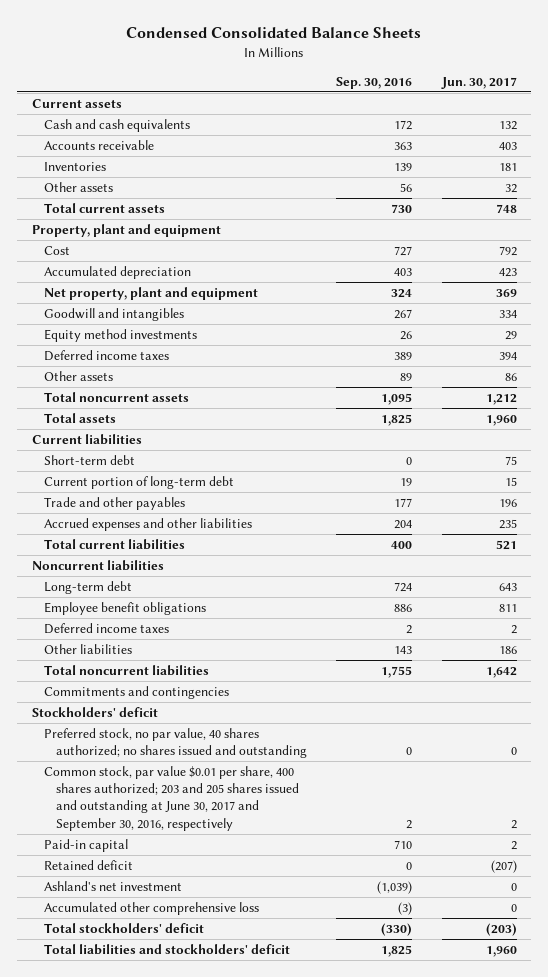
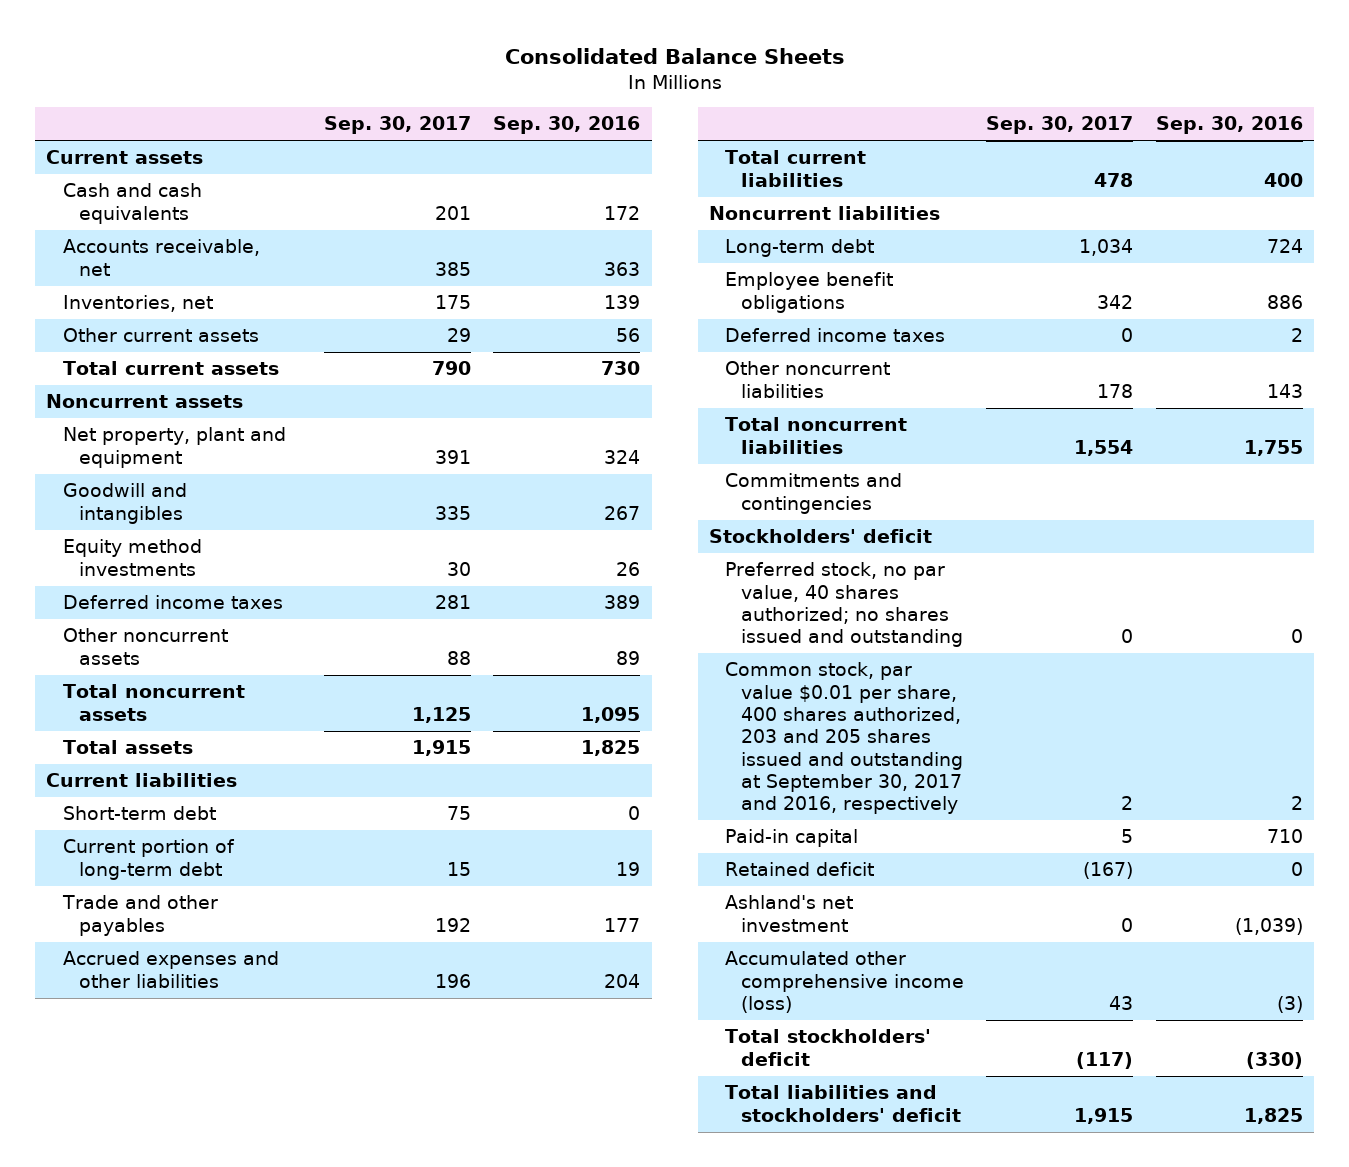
[126,27,422,39] Condensed Consolidated Balance Sheets -> [504,47,845,64] Consolidated Balance Sheets
[440,76,517,89] Jun. 30, 2017 -> none
none -> [324,116,472,135] Sep. 30, 2017
[43,140,154,151] Accounts receivable -> [62,239,260,276] Accounts receivable, net
[43,162,106,172] Inventories -> [62,295,213,313] Inventories, net
[43,182,113,193] Other assets -> [62,328,259,343] Other current assets
[31,224,221,238] Property, plant and equipment -> none
[43,246,70,256] Cost -> none
[43,266,191,280] Accumulated depreciation -> none
none -> [46,394,244,409] Noncurrent assets
[43,371,113,382] Other assets -> [62,628,228,665] Other noncurrent assets
[43,644,132,655] Other liabilities -> [724,361,890,398] Other noncurrent liabilities
[43,766,299,831] Common stock, par value $0.01 per share, 400 shares authorized; 203 and 205 shares issued and outstanding at June 30, 2017 and September 30, 2016, respectively -> [724,662,964,815] Common stock, par value $0.01 per share, 400 shares authorized, 203 and 205 shares issued and outstanding at September 30, 2017 and 2016, respectively
[43,902,259,916] Accumulated other comprehensive loss -> [724,951,965,1013] Accumulated other comprehensive income (loss)

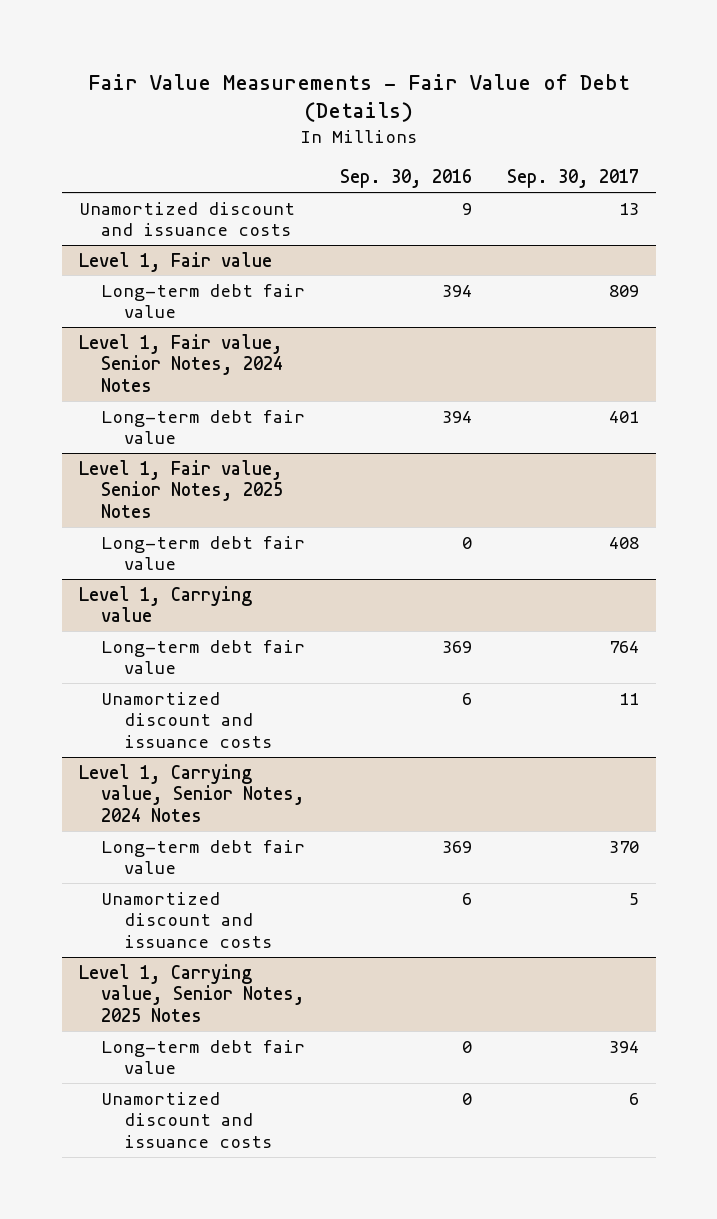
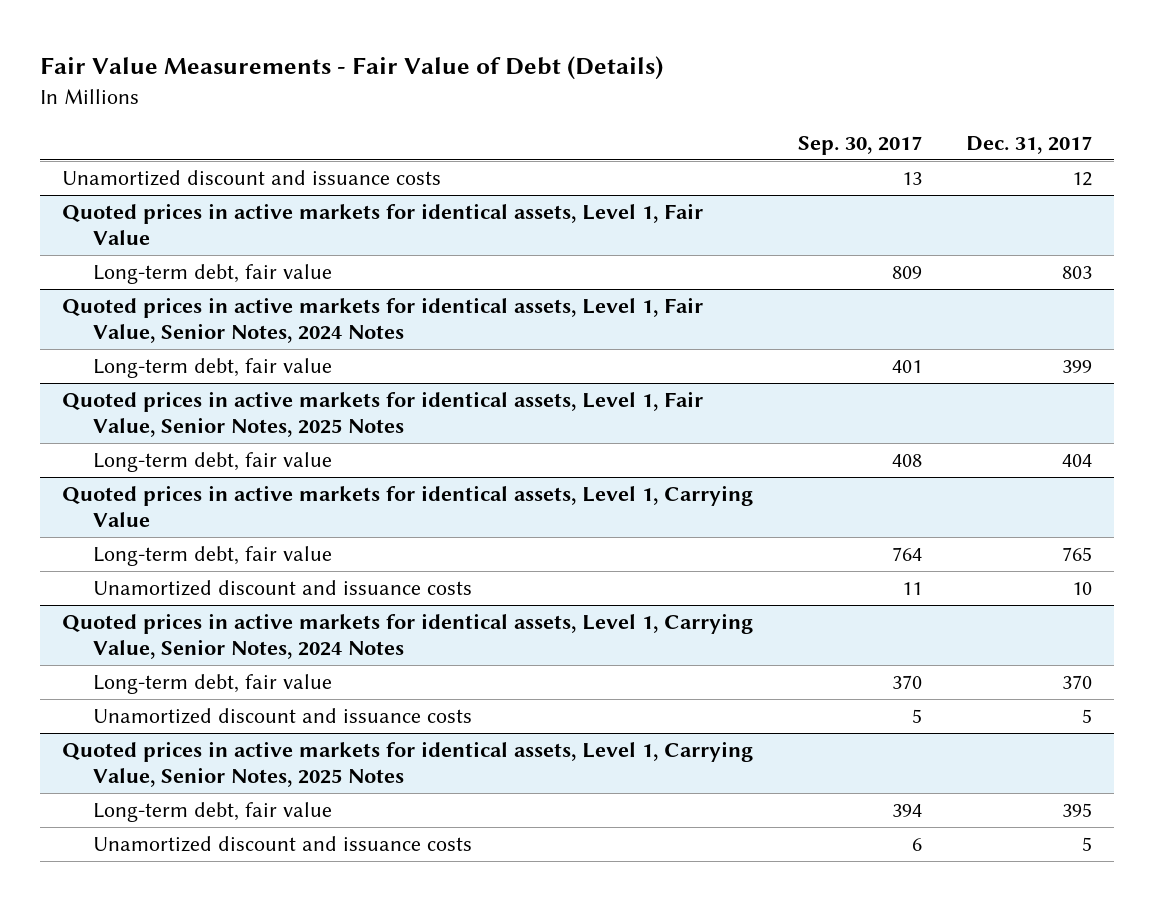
[340,169,473,189] Sep. 30, 2016 -> none
none -> [965,135,1092,154] Dec. 31, 2017
[78,251,272,272] Level 1, Fair value -> none
[78,333,284,393] Level 1, Fair value, Senior Notes, 2024 Notes -> none
[78,459,284,519] Level 1, Fair value, Senior Notes, 2025 Notes -> none
[78,585,252,623] Level 1, Carrying value -> none
none -> [62,203,704,245] Quoted prices in active markets for identical assets, Level 1, Fair Value
[101,283,306,319] Long-term debt fair value -> [92,264,332,285] Long-term debt, fair value
none -> [62,297,704,343] Quoted prices in active markets for identical assets, Level 1, Fair Value, Senior Notes, 2024 Notes
[101,409,306,445] Long-term debt fair value -> [92,358,332,379] Long-term debt, fair value
none -> [62,391,704,437] Quoted prices in active markets for identical assets, Level 1, Fair Value, Senior Notes, 2025 Notes
[101,535,306,571] Long-term debt fair value -> [92,452,332,473] Long-term debt, fair value
none -> [62,485,754,527] Quoted prices in active markets for identical assets, Level 1, Carrying Value
[101,639,306,675] Long-term debt fair value -> [92,546,332,567] Long-term debt, fair value
[78,763,306,823] Level 1, Carrying value, Senior Notes, 2024 Notes -> none
none -> [62,613,754,659] Quoted prices in active markets for identical assets, Level 1, Carrying Value, Senior Notes, 2024 Notes
[101,839,306,875] Long-term debt fair value -> [92,674,332,695] Long-term debt, fair value
[78,963,306,1023] Level 1, Carrying value, Senior Notes, 2025 Notes -> none
none -> [62,741,754,787] Quoted prices in active markets for identical assets, Level 1, Carrying Value, Senior Notes, 2025 Notes
[101,1039,306,1075] Long-term debt fair value -> [92,802,332,823] Long-term debt, fair value

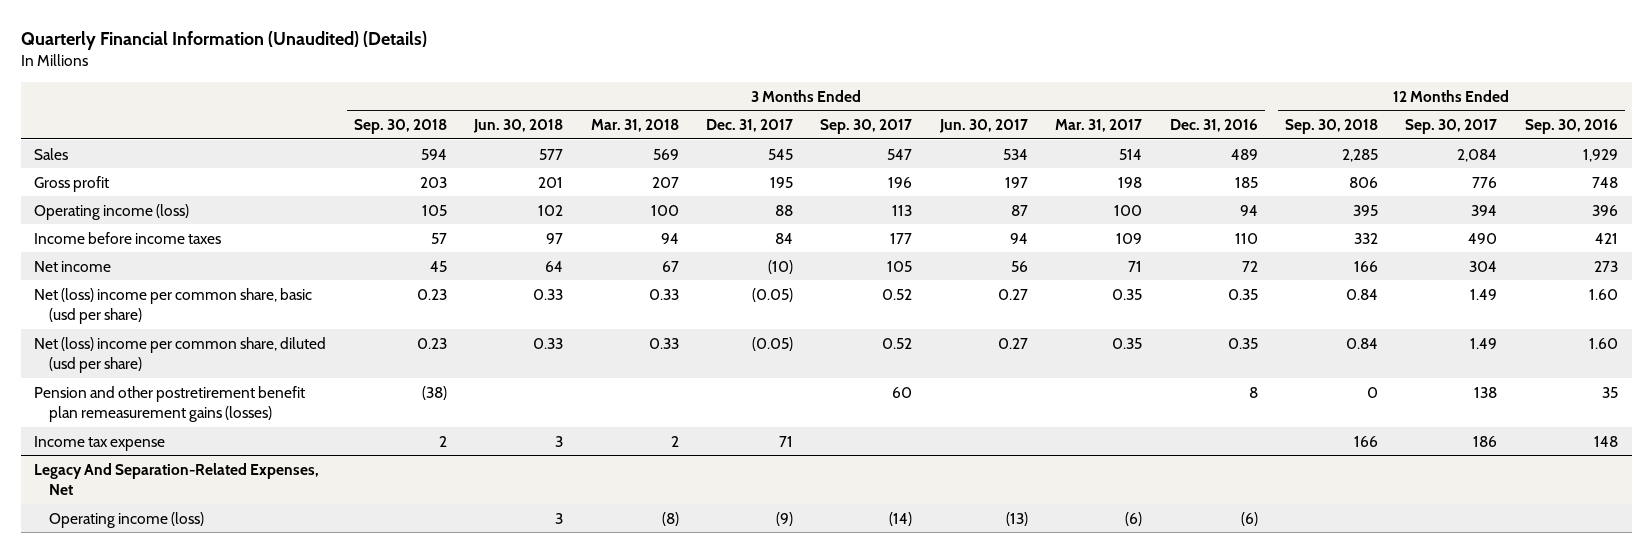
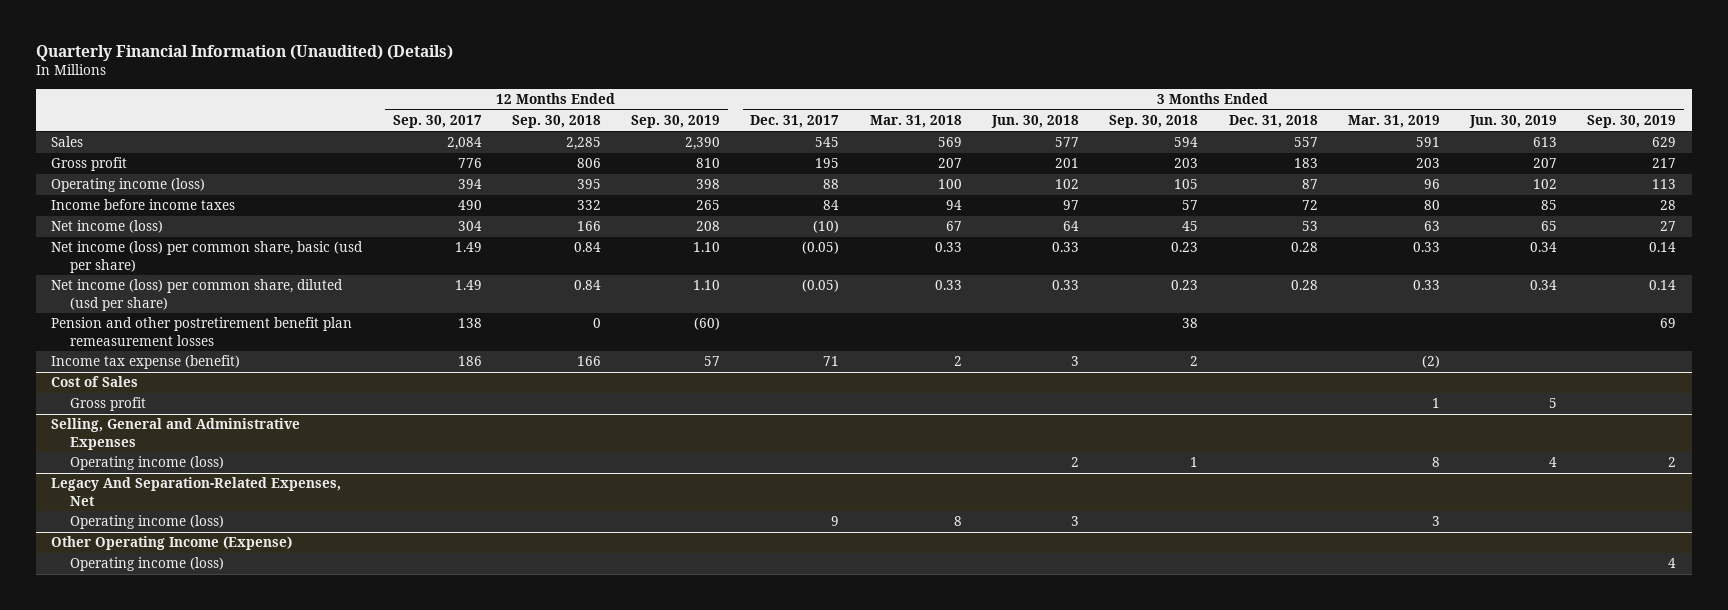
[820,118,913,134] Sep. 30, 2017 -> none
[938,118,1028,133] Jun. 30, 2017 -> none
[1055,118,1143,132] Mar. 31, 2017 -> none
[1169,118,1258,132] Dec. 31, 2016 -> none
[1524,118,1618,134] Sep. 30, 2016 -> none
none -> [631,115,721,129] Sep. 30, 2019
none -> [1228,115,1318,129] Dec. 31, 2018
none -> [1347,115,1440,129] Mar. 31, 2019
none -> [1469,115,1558,129] Jun. 30, 2019
none -> [1587,115,1677,129] Sep. 30, 2019
[34,260,112,272] Net income -> [51,220,164,234] Net income (loss)
[34,287,313,324] Net (loss) income per common share, basic (usd per share) -> [51,241,364,273] Net income (loss) per common share, basic (usd per share)
[34,336,327,373] Net (loss) income per common share, diluted (usd per share) -> [51,279,344,311] Net income (loss) per common share, diluted (usd per share)
[34,385,306,422] Pension and other postretirement benefit plan remeasurement gains (losses) -> [51,317,353,346] Pension and other postretirement benefit plan remeasurement losses
[421,385,447,400] (38) -> [1182,318,1199,329] 38
[34,435,166,451] Income tax expense -> [51,355,241,370] Income tax expense (benefit)
none -> [51,376,139,388] Cost of Sales
none -> [69,397,146,412] Gross profit
none -> [51,418,301,450] Selling, General and Administrative Expenses
none -> [69,456,224,471] Operating income (loss)
[661,511,679,526] (8) -> [953,516,962,527] 8
[776,511,794,526] (9) -> [831,516,840,527] 9
none -> [51,536,293,551] Other Operating Income (Expense)
none -> [69,557,224,572] Operating income (loss)

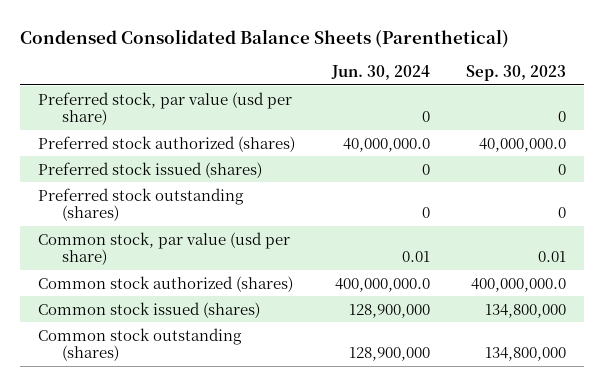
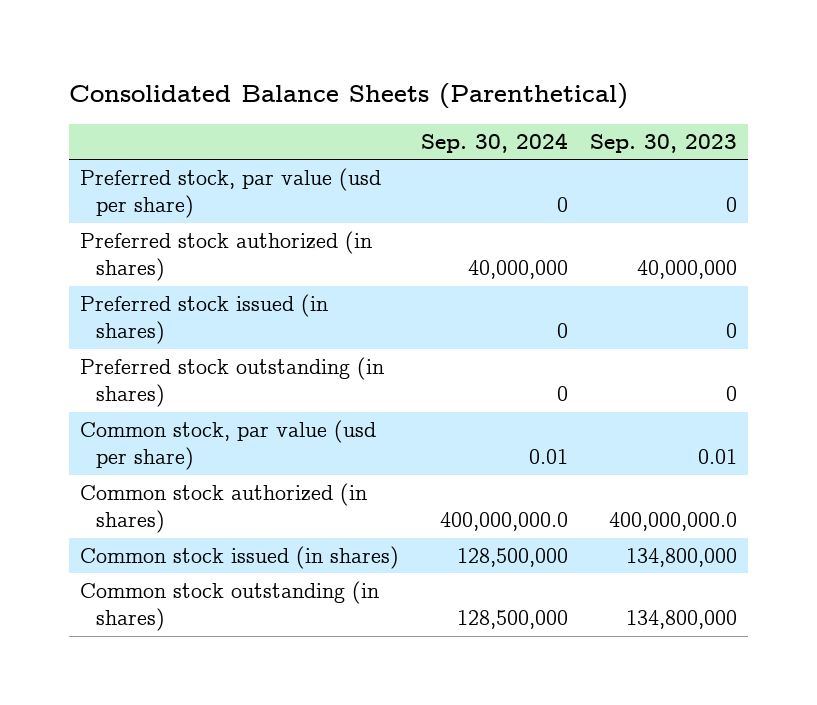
[20,28,510,48] Condensed Consolidated Balance Sheets (Parenthetical) -> [69,83,629,110] Consolidated Balance Sheets (Parenthetical)
[330,65,430,81] Jun. 30, 2024 -> none
none -> [420,133,568,154] Sep. 30, 2024
[38,135,296,152] Preferred stock authorized (shares) -> [79,231,372,282] Preferred stock authorized (in shares)
[479,137,567,152] 40,000,000.0 -> [636,260,737,280] 40,000,000
[38,161,263,178] Preferred stock issued (shares) -> [79,294,328,345] Preferred stock issued (in shares)
[38,187,245,222] Preferred stock outstanding (shares) -> [79,357,384,408] Preferred stock outstanding (in shares)
[38,275,294,292] Common stock authorized (shares) -> [79,483,367,534] Common stock authorized (in shares)
[38,301,261,318] Common stock issued (shares) -> [79,546,399,570] Common stock issued (in shares)
[38,327,243,362] Common stock outstanding (shares) -> [79,581,379,632] Common stock outstanding (in shares)

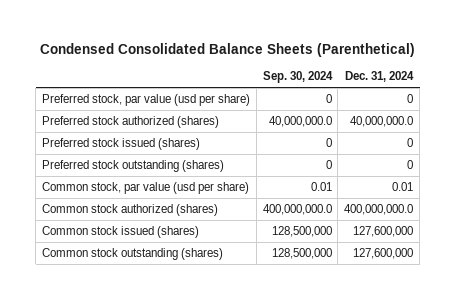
[69,83,629,110] Consolidated Balance Sheets (Parenthetical) -> [39,42,415,57] Condensed Consolidated Balance Sheets (Parenthetical)
[589,134,737,154] Sep. 30, 2023 -> none
none -> [345,71,415,83] Dec. 31, 2024
[79,231,372,282] Preferred stock authorized (in shares) -> [42,116,220,129] Preferred stock authorized (shares)
[467,260,568,280] 40,000,000 -> [268,116,332,128] 40,000,000.0
[79,294,328,345] Preferred stock issued (in shares) -> [42,138,201,151] Preferred stock issued (shares)
[79,357,384,408] Preferred stock outstanding (in shares) -> [42,160,225,173] Preferred stock outstanding (shares)
[79,483,367,534] Common stock authorized (in shares) -> [42,204,219,217] Common stock authorized (shares)
[79,546,399,570] Common stock issued (in shares) -> [42,226,200,239] Common stock issued (shares)
[79,581,379,632] Common stock outstanding (in shares) -> [42,248,224,261] Common stock outstanding (shares)

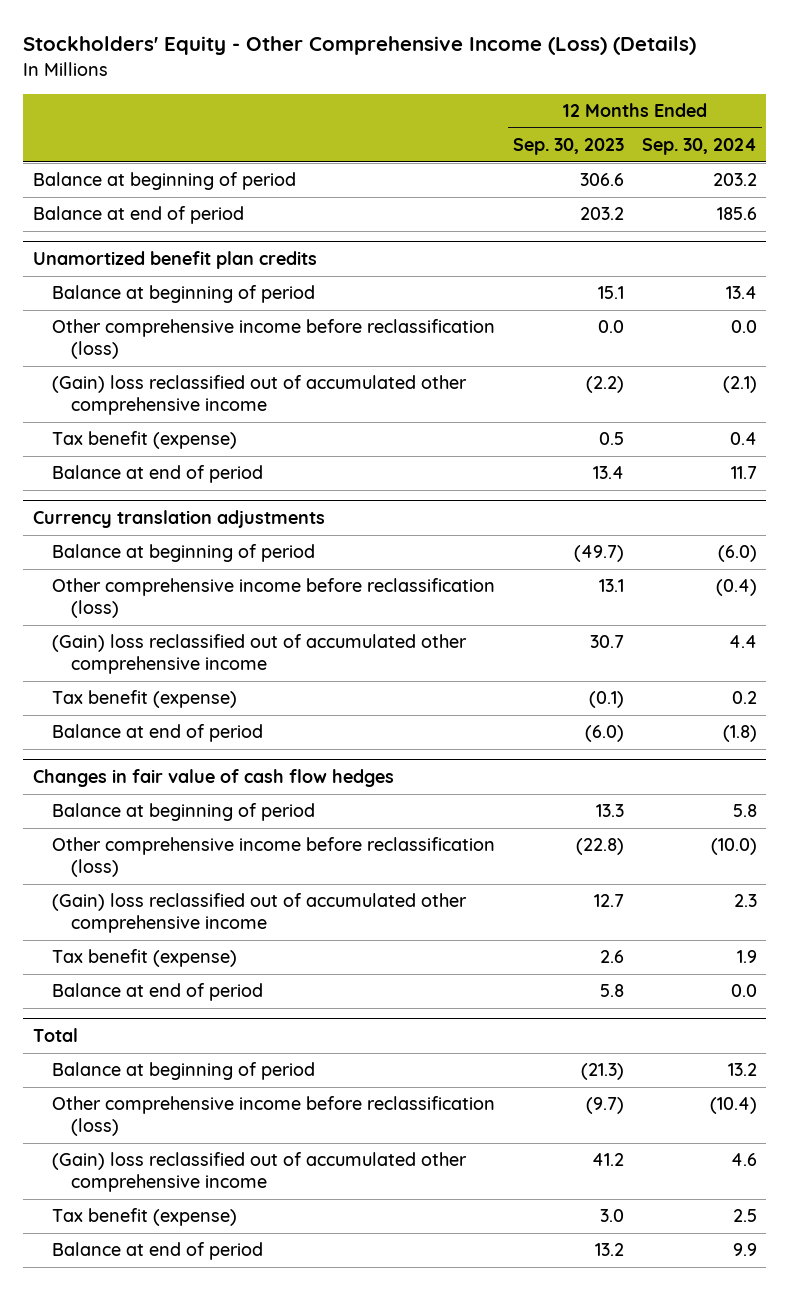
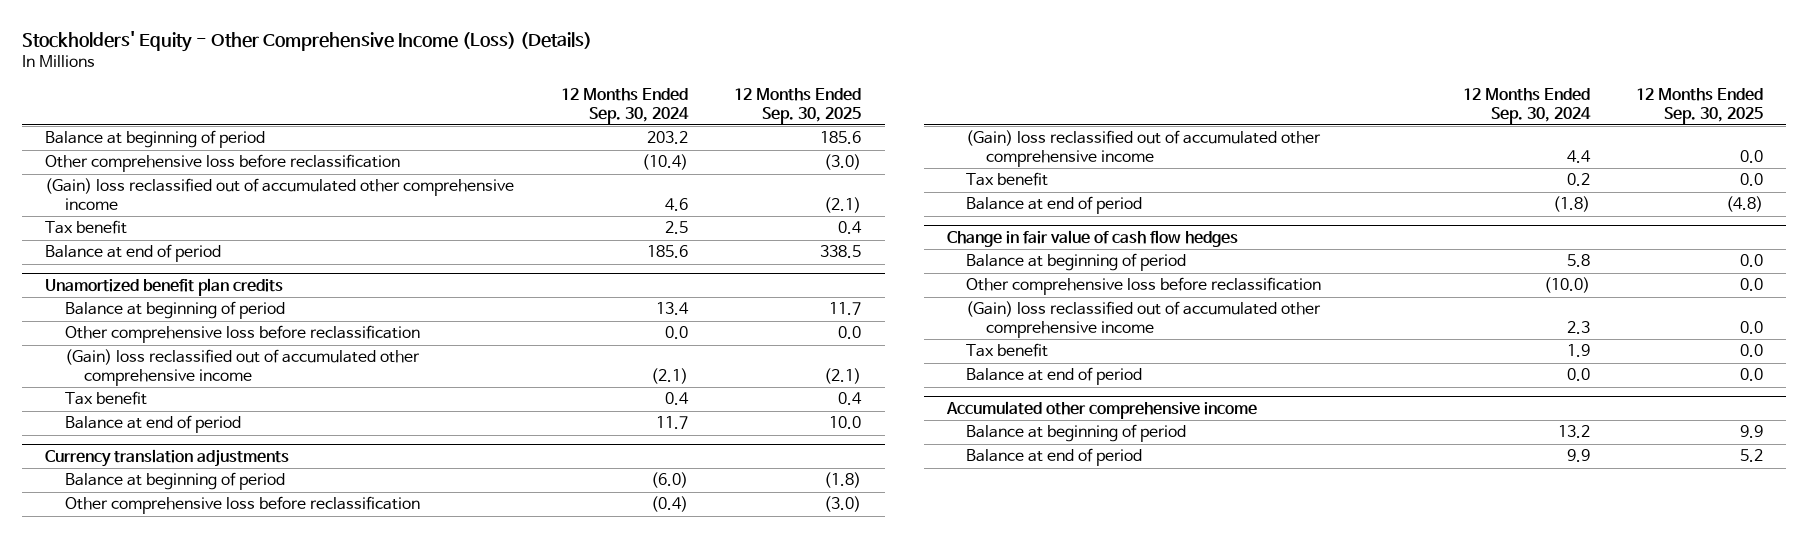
[512,138,624,156] Sep. 30, 2023 -> none
none -> [734,88,862,124] 12 Months Ended Sep. 30, 2025
none -> [45,154,401,173] Other comprehensive loss before reclassification
none -> [45,178,515,210] (Gain) loss reclassified out of accumulated other comprehensive income
none -> [45,220,128,235] Tax benefit
[51,319,495,360] Other comprehensive income before reclassification (loss) -> [64,325,420,344] Other comprehensive loss before reclassification
[51,431,237,450] Tax benefit (expense) -> [64,391,147,406] Tax benefit
[51,578,495,619] Other comprehensive income before reclassification (loss) -> [64,496,420,515] Other comprehensive loss before reclassification
[51,690,237,709] Tax benefit (expense) -> [966,172,1049,187] Tax benefit
[32,769,394,788] Changes in fair value of cash flow hedges -> [946,229,1238,247] Change in fair value of cash flow hedges
[51,837,495,878] Other comprehensive income before reclassification (loss) -> [966,277,1322,296] Other comprehensive loss before reclassification
[51,949,237,968] Tax benefit (expense) -> [966,343,1049,358] Tax benefit
[32,1028,78,1043] Total -> [945,400,1257,419] Accumulated other comprehensive income
[51,1096,495,1137] Other comprehensive income before reclassification (loss) -> none
[51,1152,467,1193] (Gain) loss reclassified out of accumulated other comprehensive income -> none
[51,1208,237,1227] Tax benefit (expense) -> none

